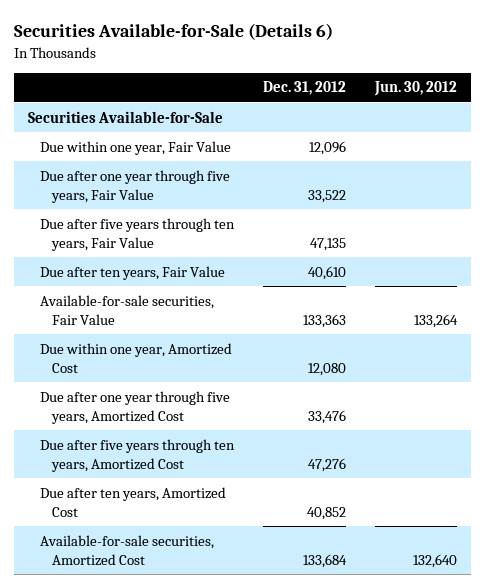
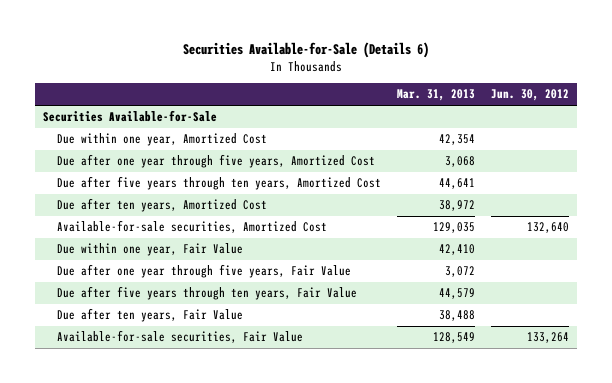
[262,81,346,96] Dec. 31, 2012 -> none
none -> [397,89,476,102] Mar. 31, 2013
[40,140,232,155] Due within one year, Fair Value -> [57,243,244,257] Due within one year, Fair Value
[40,169,231,204] Due after one year through five years, Fair Value -> [57,264,352,279] Due after one year through five years, Fair Value
[40,217,236,252] Due after five years through ten years, Fair Value -> [57,286,358,301] Due after five years through ten years, Fair Value
[40,265,226,280] Due after ten years, Fair Value -> [57,308,244,323] Due after ten years, Fair Value
[40,294,215,326] Available-for-sale securities, Fair Value -> [57,330,304,344] Available-for-sale securities, Fair Value

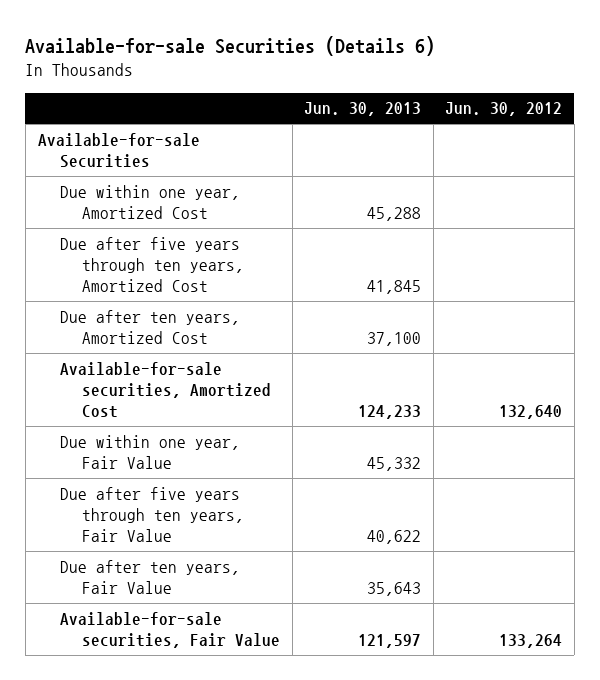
[182,41,429,58] Securities Available-for-Sale (Details 6) -> [25,36,436,57] Available-for-sale Securities (Details 6)
[397,89,476,102] Mar. 31, 2013 -> none
none -> [304,102,422,117] Jun. 30, 2013
[42,110,217,123] Securities Available-for-Sale -> [37,132,200,168] Available-for-sale Securities
[57,154,376,169] Due after one year through five years, Amortized Cost -> none
[57,264,352,279] Due after one year through five years, Fair Value -> none

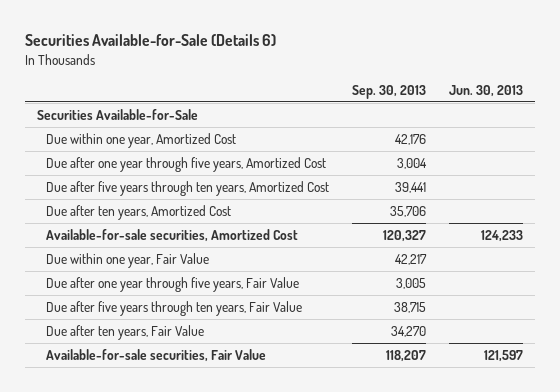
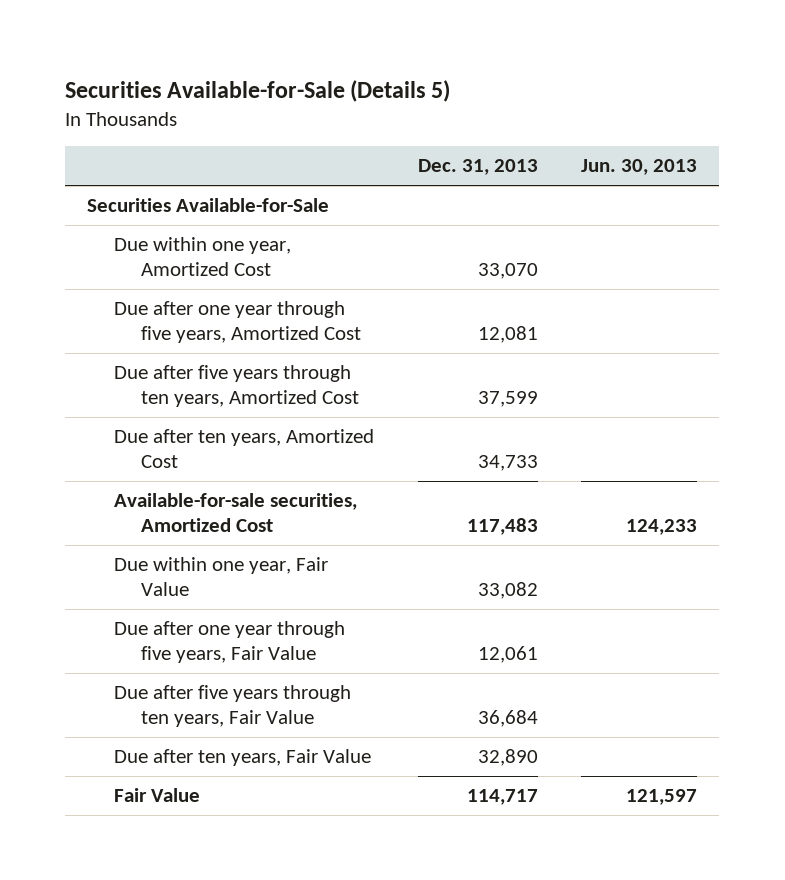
[24,34,276,47] Securities Available-for-Sale (Details 6) -> [65,79,451,102] Securities Available-for-Sale (Details 5)
[352,84,427,99] Sep. 30, 2013 -> none
none -> [417,159,538,176] Dec. 31, 2013
[46,348,267,362] Available-for-sale securities, Fair Value -> [114,788,201,803] Fair Value

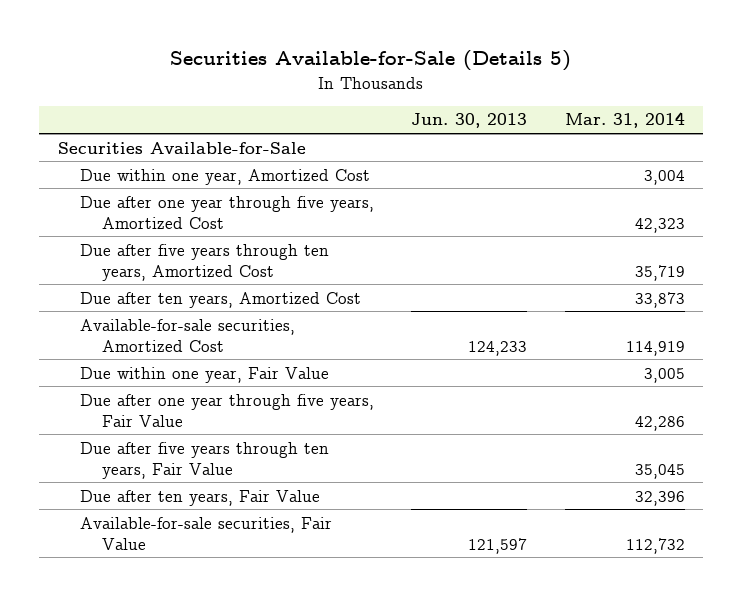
[417,159,538,176] Dec. 31, 2013 -> none
none -> [564,112,685,129] Mar. 31, 2014
[114,788,201,803] Fair Value -> [79,516,332,550] Available-for-sale securities, Fair Value

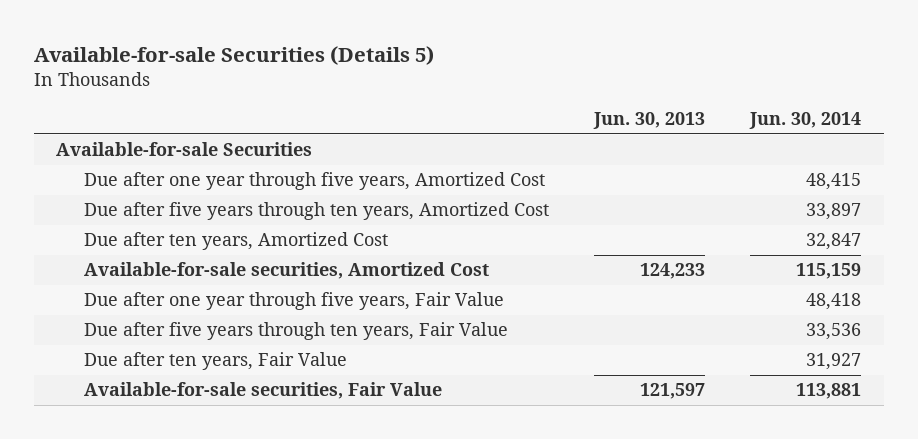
[170,50,572,72] Securities Available-for-Sale (Details 5) -> [33,45,434,65] Available-for-sale Securities (Details 5)
[564,112,685,129] Mar. 31, 2014 -> none
none -> [749,112,862,130] Jun. 30, 2014
[79,168,370,185] Due within one year, Amortized Cost -> none
[57,141,306,154] Securities Available-for-Sale -> [56,142,313,157] Available-for-sale Securities
[79,366,329,383] Due within one year, Fair Value -> none

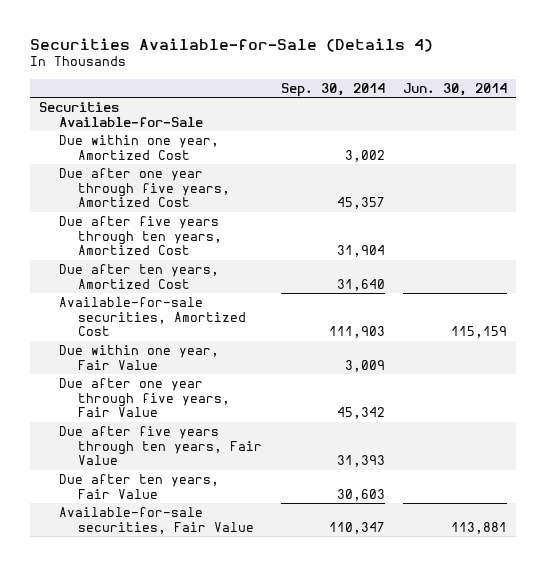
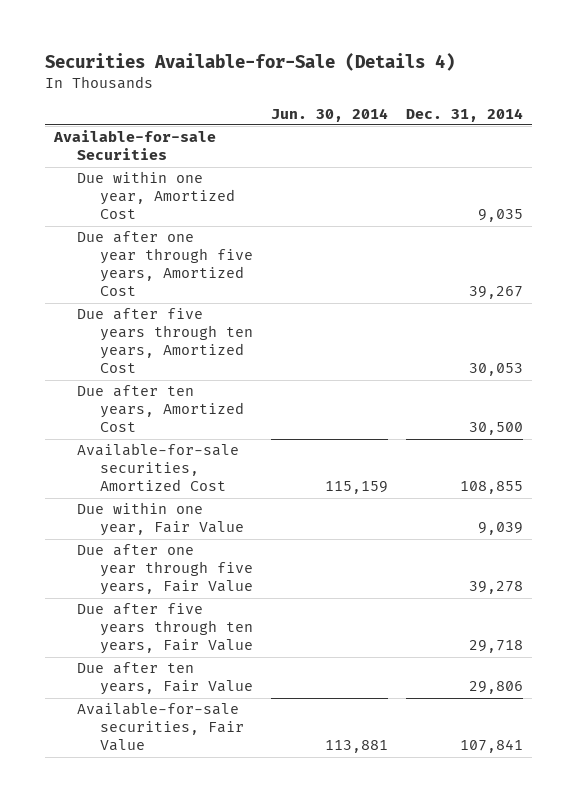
[280,82,385,97] Sep. 30, 2014 -> none
none -> [405,107,523,122] Dec. 31, 2014
[39,102,203,127] Securities Available-for-Sale -> [53,130,217,161] Available-for-sale Securities

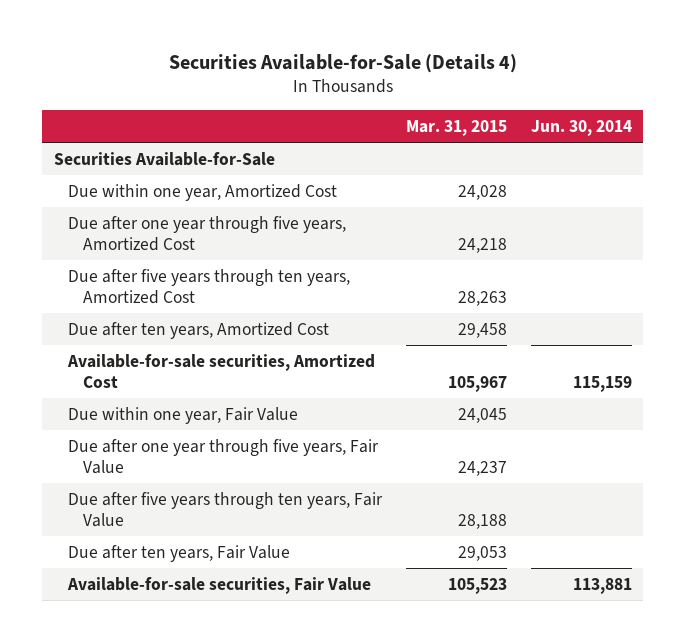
[405,107,523,122] Dec. 31, 2014 -> none
none -> [405,119,507,136] Mar. 31, 2015
[53,130,217,161] Available-for-sale Securities -> [53,151,275,166] Securities Available-for-Sale

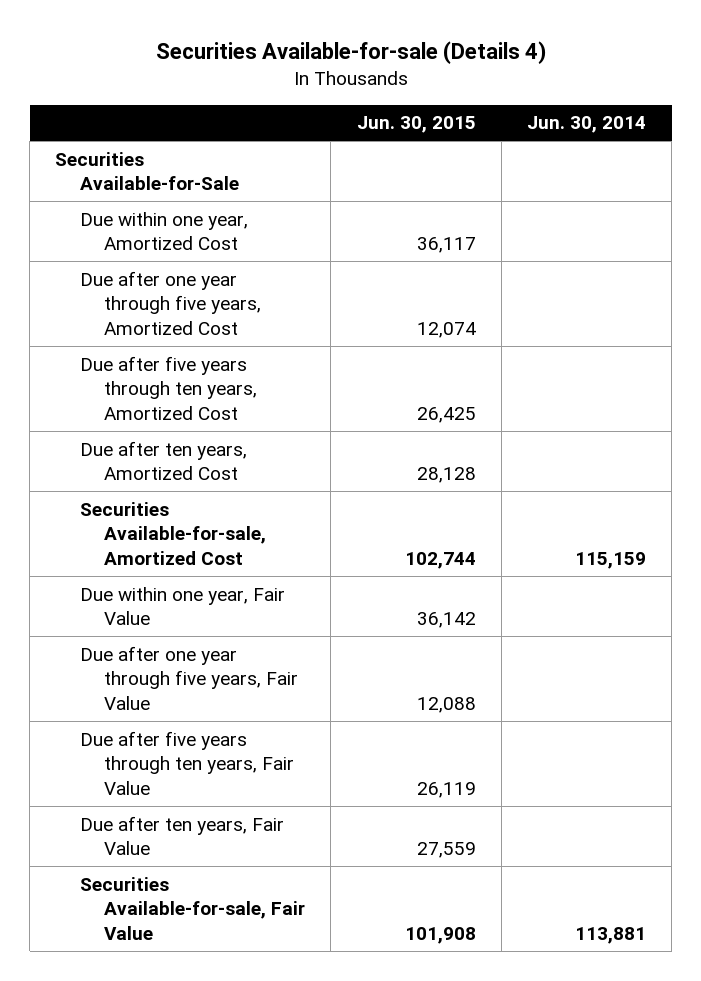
[168,53,517,73] Securities Available-for-Sale (Details 4) -> [155,41,546,65] Securities Available-for-sale (Details 4)
[405,119,507,136] Mar. 31, 2015 -> none
none -> [356,116,476,134] Jun. 30, 2015
[67,353,376,388] Available-for-sale securities, Amortized Cost -> [79,501,266,565] Securities Available-for-sale, Amortized Cost
[67,576,372,594] Available-for-sale securities, Fair Value -> [79,876,305,940] Securities Available-for-sale, Fair Value

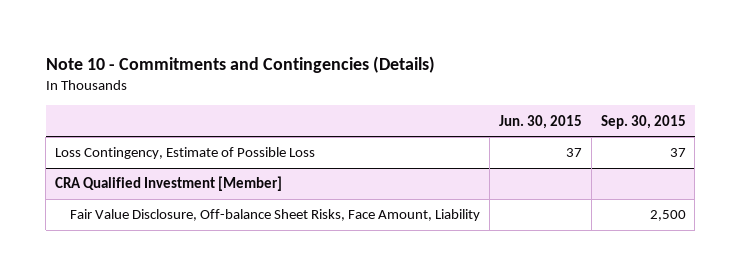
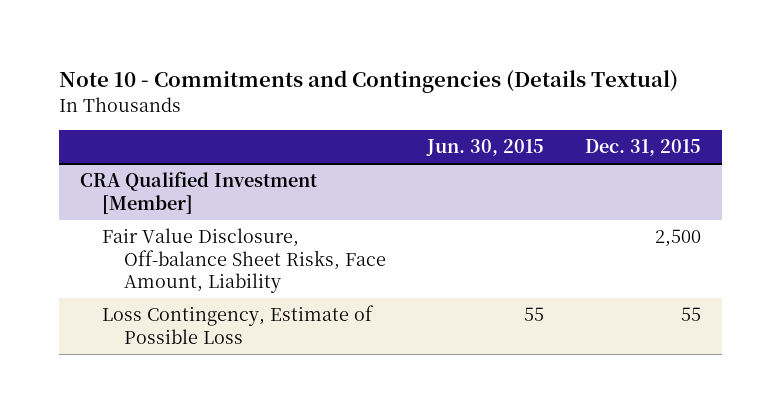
[45,55,435,73] Note 10 - Commitments and Contingencies (Details) -> [59,70,679,94] Note 10 - Commitments and Contingencies (Details Textual)
[600,114,686,129] Sep. 30, 2015 -> none
none -> [584,139,701,157] Dec. 31, 2015
[55,147,316,160] Loss Contingency, Estimate of Possible Loss -> none
none -> [101,305,374,344] Loss Contingency, Estimate of Possible Loss

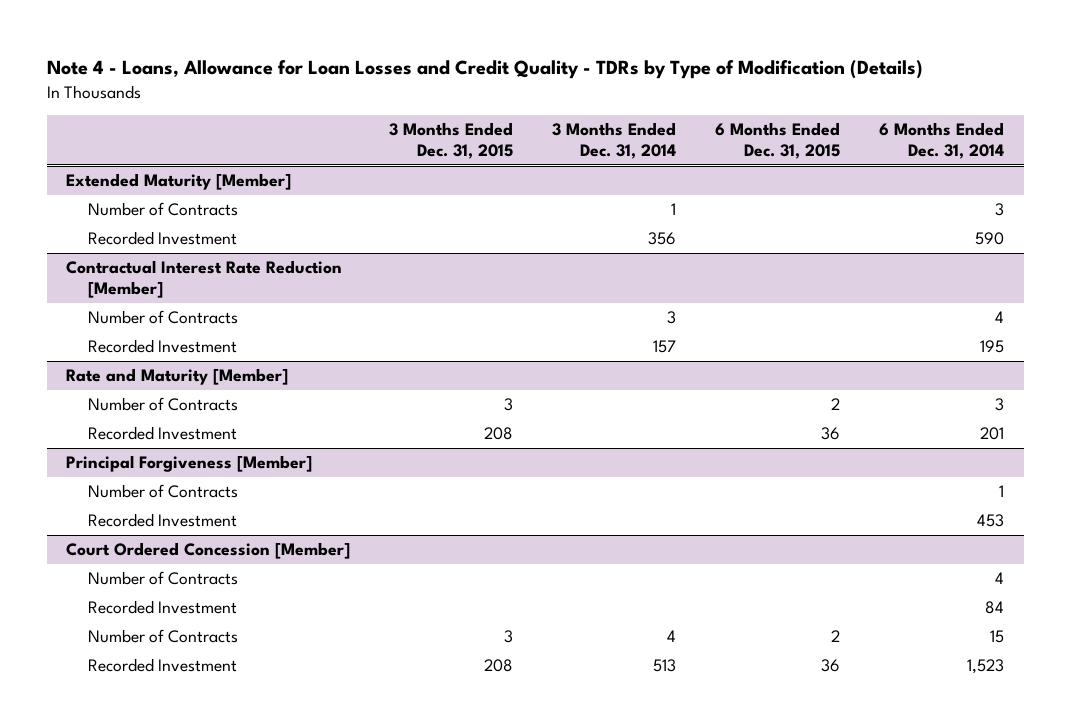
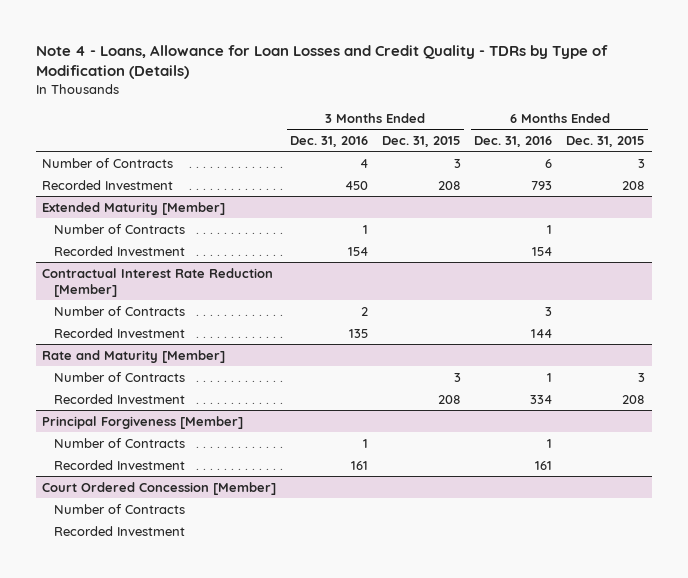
[552,122,677,160] 3 Months Ended Dec. 31, 2014 -> none
[879,122,1005,160] 6 Months Ended Dec. 31, 2014 -> none
none -> [290,135,369,147] Dec. 31, 2016
none -> [474,135,553,147] Dec. 31, 2016
none -> [42,157,174,168] Number of Contracts
none -> [42,179,174,190] Recorded Investment
[831,398,841,411] 2 -> [638,372,646,382] 3
[821,427,841,441] 36 -> [622,394,646,404] 208
[87,629,238,644] Number of Contracts -> none
[87,658,237,673] Recorded Investment -> none

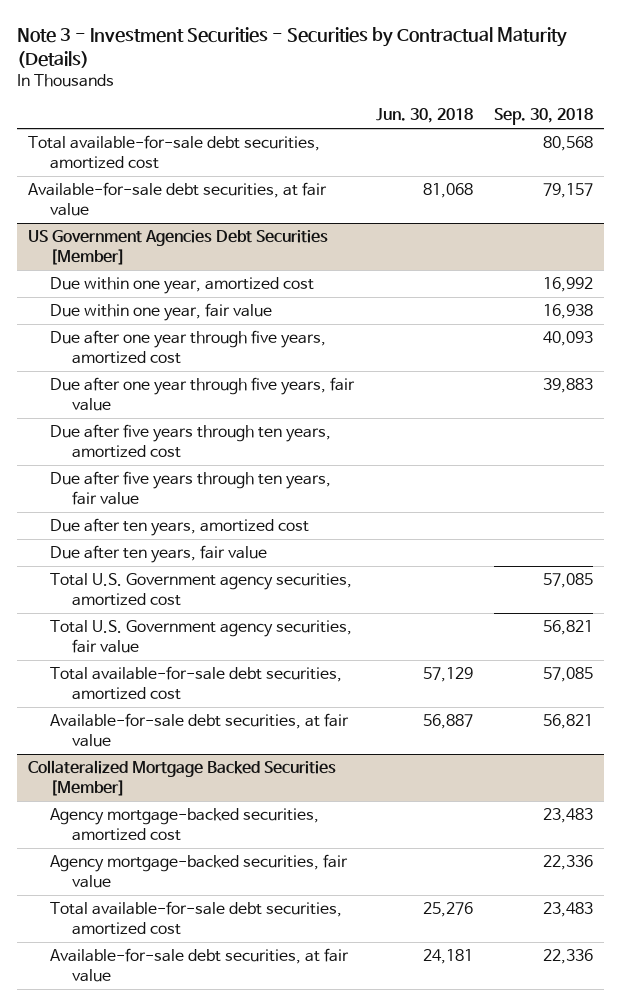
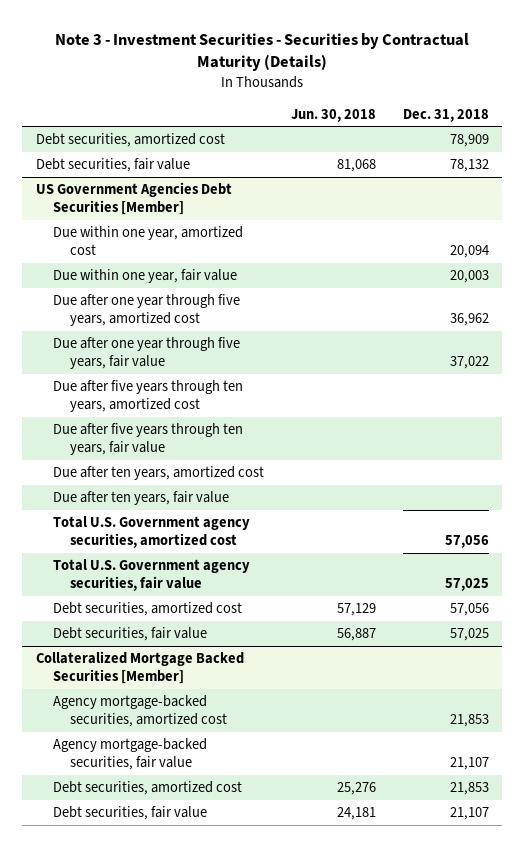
[494,108,594,126] Sep. 30, 2018 -> none
none -> [402,108,489,122] Dec. 31, 2018
[28,134,321,169] Total available-for-sale debt securities, amortized cost -> [35,133,225,148] Debt securities, amortized cost
[28,181,328,216] Available-for-sale debt securities, at fair value -> [35,158,190,173] Debt securities, fair value
[50,665,343,700] Total available-for-sale debt securities, amortized cost -> [52,602,242,617] Debt securities, amortized cost
[50,712,350,747] Available-for-sale debt securities, at fair value -> [52,627,207,642] Debt securities, fair value
[50,900,343,935] Total available-for-sale debt securities, amortized cost -> [52,781,242,796] Debt securities, amortized cost
[50,947,350,982] Available-for-sale debt securities, at fair value -> [52,806,207,821] Debt securities, fair value

